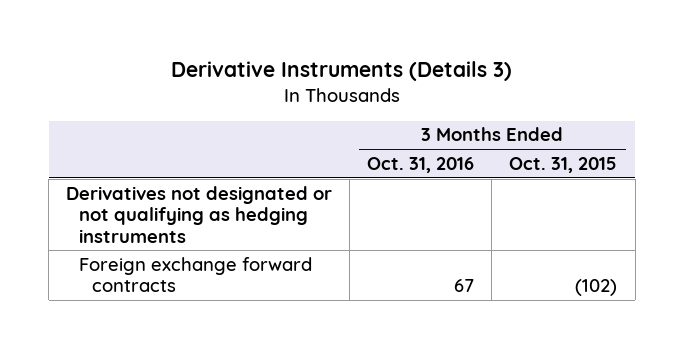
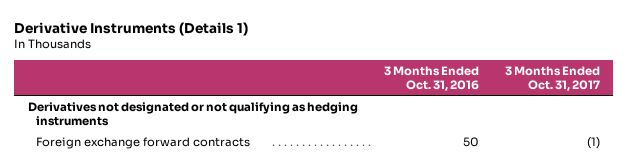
[170,61,512,82] Derivative Instruments (Details 3) -> [14,21,249,36] Derivative Instruments (Details 1)
[509,156,618,173] Oct. 31, 2015 -> none
none -> [504,65,600,92] 3 Months Ended Oct. 31, 2017
[454,279,475,293] 67 -> [462,136,479,147] 50

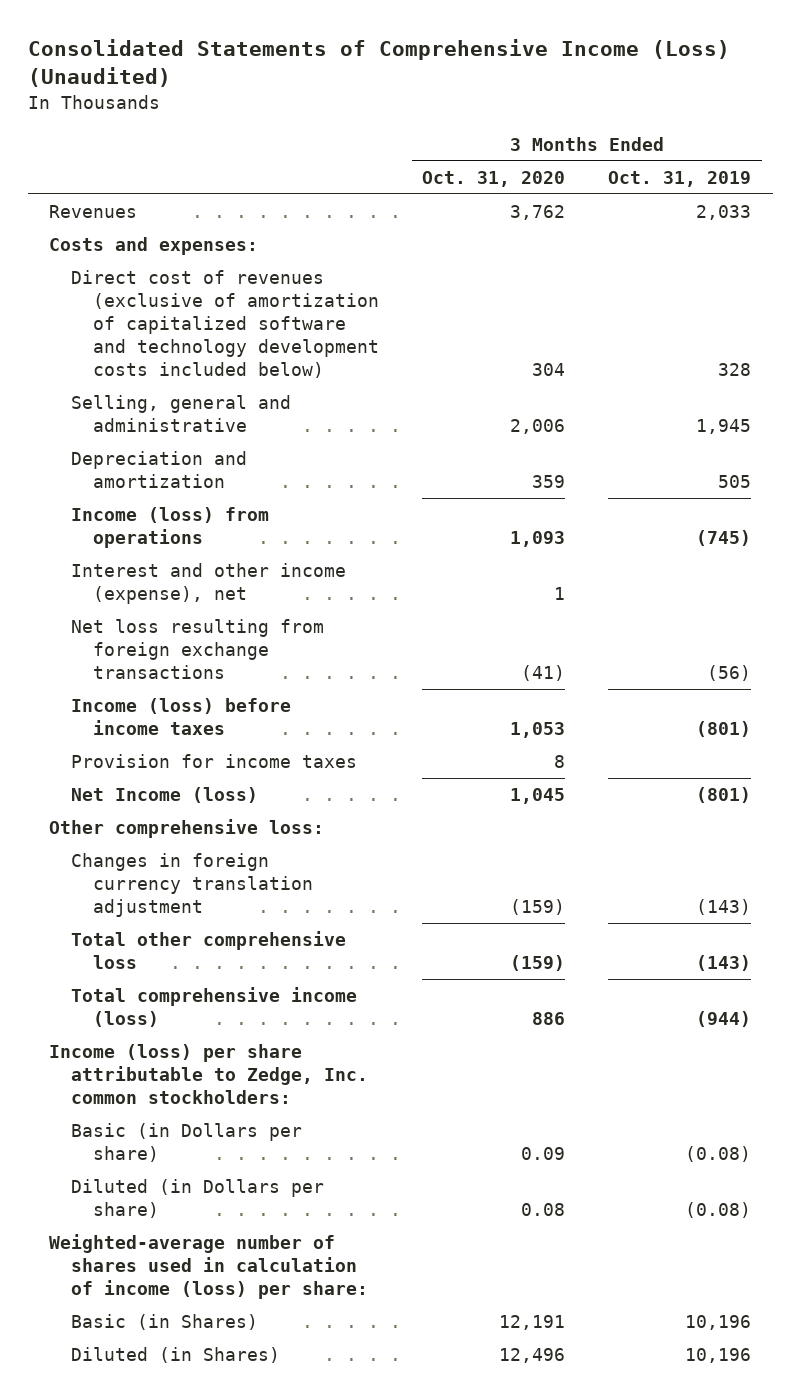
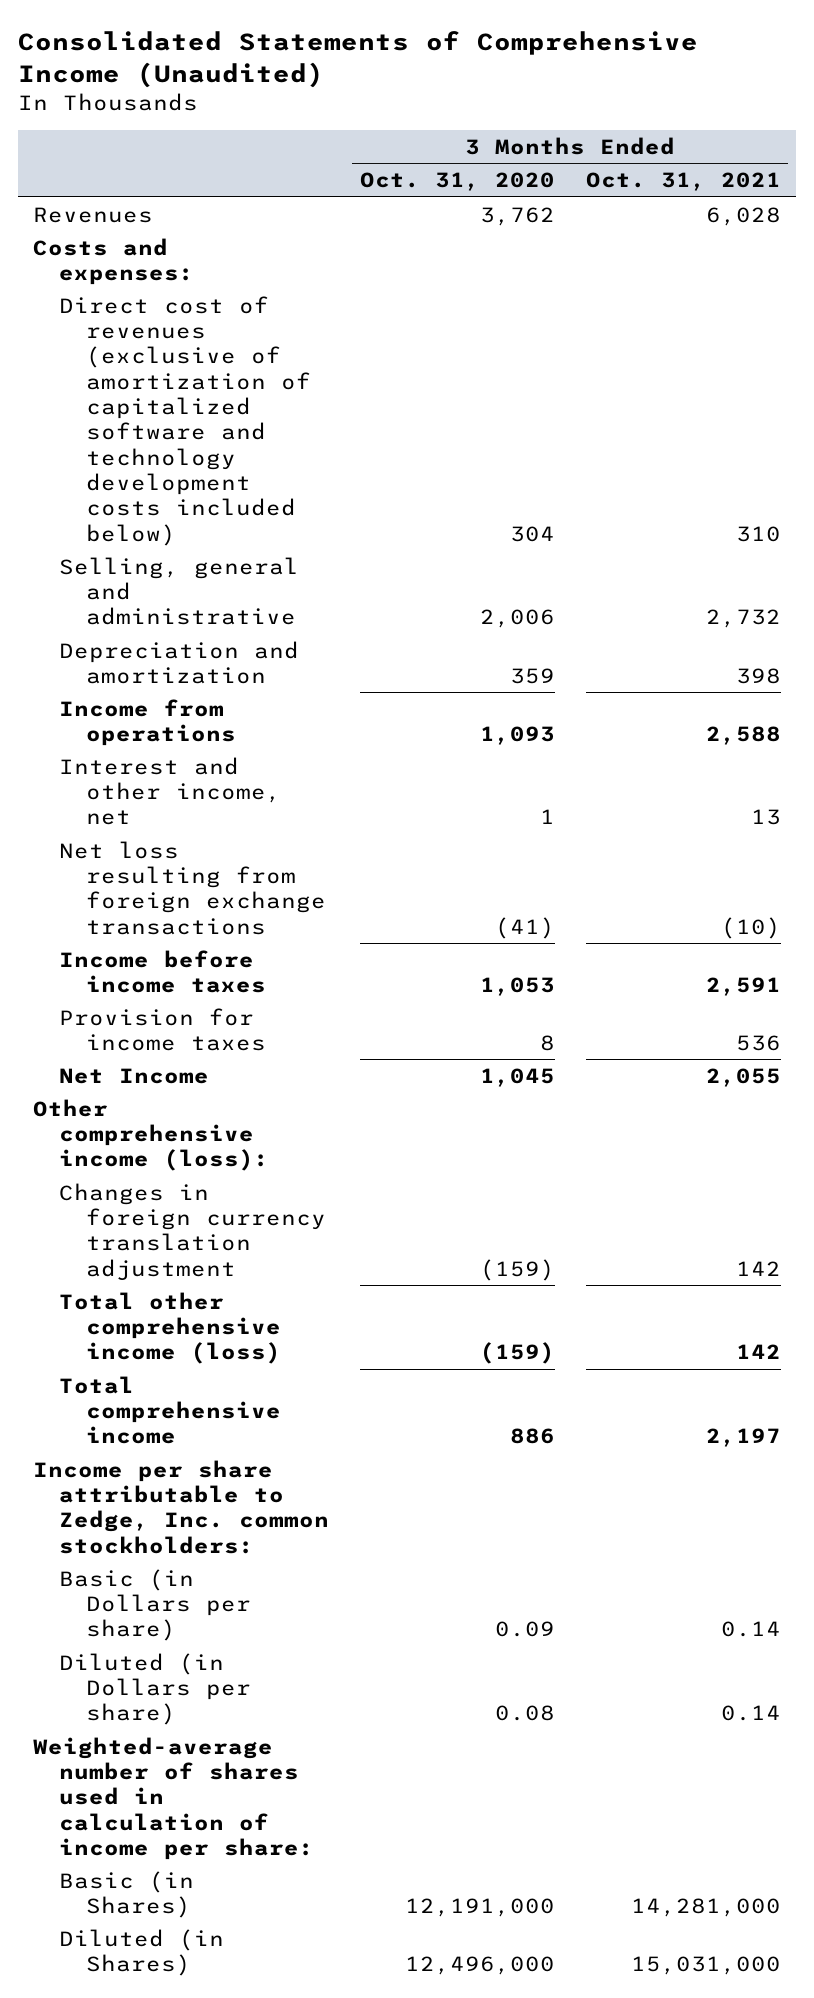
[27,39,730,88] Consolidated Statements of Comprehensive Income (Loss) (Unaudited) -> [17,30,698,88] Consolidated Statements of Comprehensive Income (Unaudited)
[608,170,752,187] Oct. 31, 2019 -> none
none -> [585,172,781,192] Oct. 31, 2021
[71,507,270,549] Income (loss) from operations -> [59,698,236,747] Income from operations
[71,563,347,605] Interest and other income (expense), net -> [59,756,281,826] Interest and other income, net
[71,698,292,736] Income (loss) before income taxes -> [59,949,266,994] Income before income taxes
[71,787,259,804] Net Income (loss) -> [59,1067,210,1084] Net Income
[49,819,325,839] Other comprehensive loss: -> [33,1098,270,1172] Other comprehensive income (loss):
[71,931,347,970] Total other comprehensive loss -> [59,1291,281,1365] Total other comprehensive income (loss)
[71,987,358,1028] Total comprehensive income (loss) -> [59,1375,281,1445] Total comprehensive income
[49,1044,369,1104] Income (loss) per share attributable to Zedge, Inc. common stockholders: -> [33,1459,330,1554] Income per share attributable to Zedge, Inc. common stockholders:
[49,1234,369,1299] Weighted-average number of shares used in calculation of income (loss) per share: -> [33,1736,315,1861] Weighted-average number of shares used in calculation of income per share:
[499,1315,566,1331] 12,191 -> [404,1898,555,1918] 12,191,000
[499,1348,566,1364] 12,496 -> [404,1956,555,1976] 12,496,000

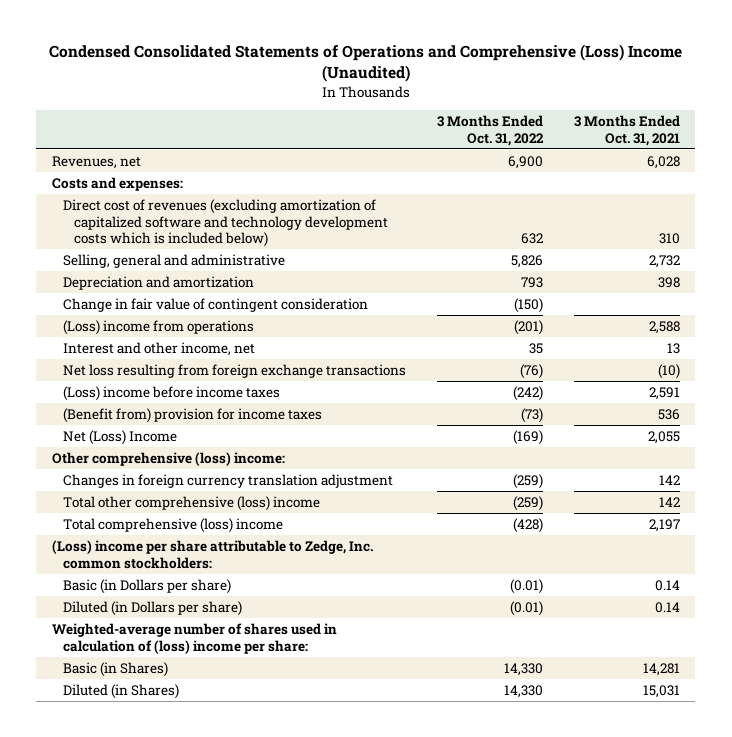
[17,30,698,88] Consolidated Statements of Comprehensive Income (Unaudited) -> [48,44,682,83] Condensed Consolidated Statements of Operations and Comprehensive (Loss) Income (Unaudited)
[359,172,555,192] Oct. 31, 2020 -> none
none -> [436,114,544,146] 3 Months Ended Oct. 31, 2022
[33,206,154,223] Revenues -> [51,155,141,169] Revenues, net
[59,295,311,546] Direct cost of revenues (exclusive of amortization of capitalized software and technology development costs included below) -> [63,198,389,248] Direct cost of revenues (excluding amortization of capitalized software and technology development costs which is included below)
none -> [63,297,369,312] Change in fair value of contingent consideration
[59,698,236,747] Income from operations -> [63,319,255,335] (Loss) income from operations
[59,949,266,994] Income before income taxes -> [63,385,281,401] (Loss) income before income taxes
[59,1007,266,1052] Provision for income taxes -> [63,407,323,423] (Benefit from) provision for income taxes
[59,1067,210,1084] Net Income -> [63,429,178,445] Net (Loss) Income
[33,1098,270,1172] Other comprehensive income (loss): -> [51,451,285,466] Other comprehensive (loss) income:
[59,1291,281,1365] Total other comprehensive income (loss) -> [63,495,321,511] Total other comprehensive (loss) income
[59,1375,281,1445] Total comprehensive income -> [63,517,284,533] Total comprehensive (loss) income
[33,1459,330,1554] Income per share attributable to Zedge, Inc. common stockholders: -> [51,539,373,569] (Loss) income per share attributable to Zedge, Inc. common stockholders:
[33,1736,315,1861] Weighted-average number of shares used in calculation of income per share: -> [51,622,337,654] Weighted-average number of shares used in calculation of (loss) income per share:
[630,1898,781,1918] 14,281,000 -> [642,662,680,676] 14,281
[630,1956,781,1976] 15,031,000 -> [642,684,680,698] 15,031

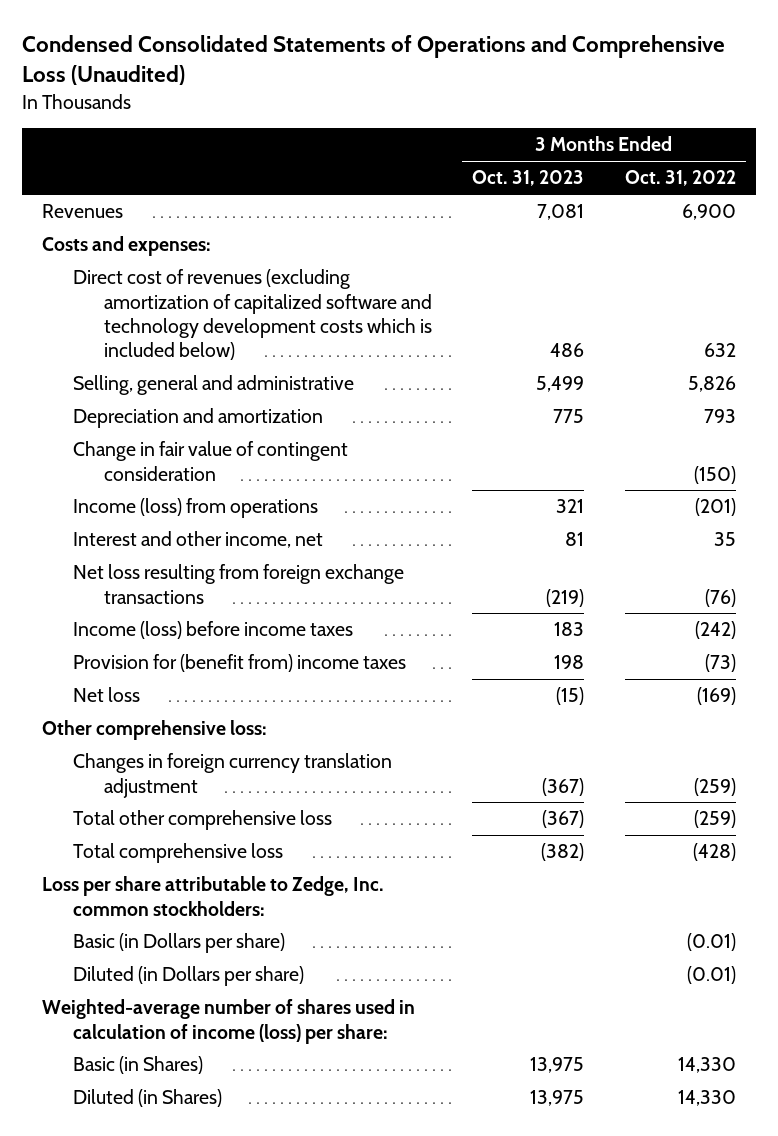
[48,44,682,83] Condensed Consolidated Statements of Operations and Comprehensive (Loss) Income (Unaudited) -> [21,35,725,86] Condensed Consolidated Statements of Operations and Comprehensive Loss (Unaudited)
[573,114,680,146] 3 Months Ended Oct. 31, 2021 -> none
none -> [472,170,585,187] Oct. 31, 2023
[51,155,141,169] Revenues, net -> [42,204,124,219] Revenues
[63,319,255,335] (Loss) income from operations -> [72,498,318,519] Income (loss) from operations
[63,385,281,401] (Loss) income before income taxes -> [72,621,353,640] Income (loss) before income taxes
[63,407,323,423] (Benefit from) provision for income taxes -> [72,654,406,673] Provision for (benefit from) income taxes
[63,429,178,445] Net (Loss) Income -> [72,687,140,703] Net loss
[51,451,285,466] Other comprehensive (loss) income: -> [42,720,268,741] Other comprehensive loss:
[63,495,321,511] Total other comprehensive (loss) income -> [72,810,332,831] Total other comprehensive loss
[63,517,284,533] Total comprehensive (loss) income -> [72,843,283,864] Total comprehensive loss
[51,539,373,569] (Loss) income per share attributable to Zedge, Inc. common stockholders: -> [42,876,385,916] Loss per share attributable to Zedge, Inc. common stockholders:
[51,622,337,654] Weighted-average number of shares used in calculation of (loss) income per share: -> [42,999,416,1044] Weighted-average number of shares used in calculation of income (loss) per share:

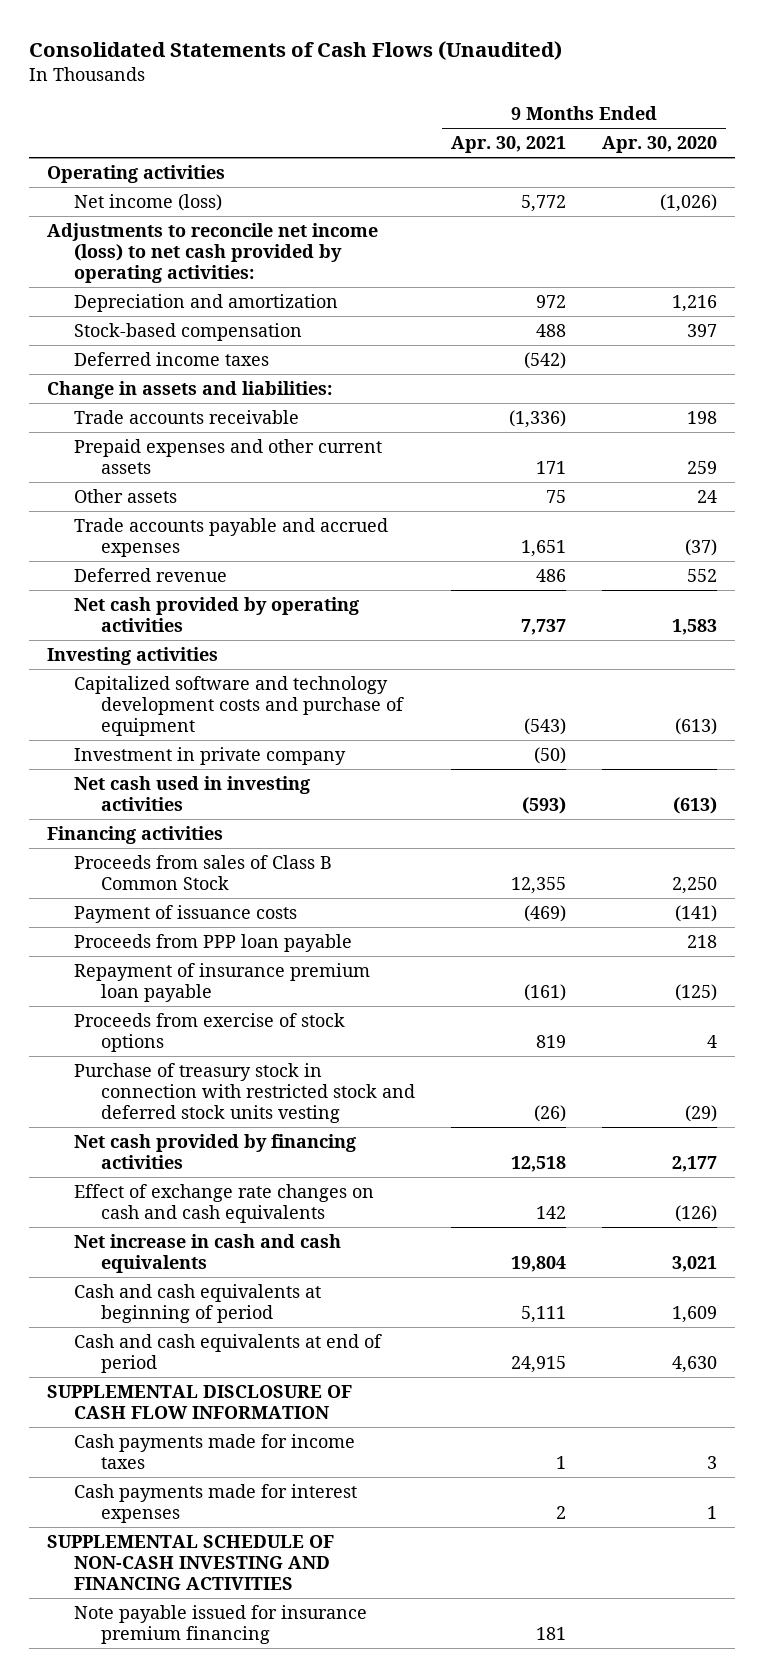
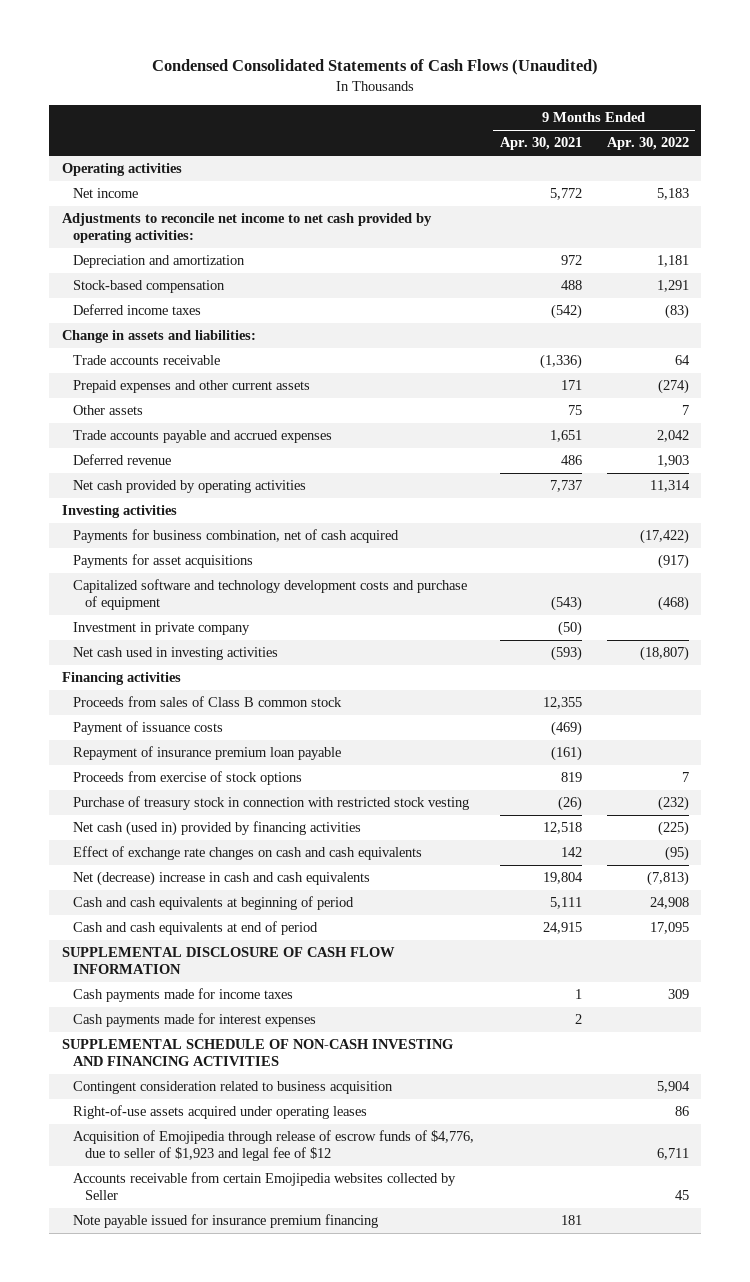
[28,40,562,60] Consolidated Statements of Cash Flows (Unaudited) -> [152,59,599,76] Condensed Consolidated Statements of Cash Flows (Unaudited)
[602,135,718,153] Apr. 30, 2020 -> none
none -> [606,137,689,151] Apr. 30, 2022
[74,193,223,211] Net income (loss) -> [73,188,139,199] Net income
[46,222,378,283] Adjustments to reconcile net income (loss) to net cash provided by operating activities: -> [61,213,432,243] Adjustments to reconcile net income to net cash provided by operating activities:
none -> [73,529,400,544] Payments for business combination, net of cash acquired
none -> [73,554,254,569] Payments for asset acquisitions
[74,854,333,890] Proceeds from sales of Class B Common Stock -> [73,696,343,708] Proceeds from sales of Class B common stock
[74,933,353,952] Proceeds from PPP loan payable -> none
[74,1062,416,1123] Purchase of treasury stock in connection with restricted stock and deferred stock units vesting -> [73,796,470,811] Purchase of treasury stock in connection with restricted stock vesting
[74,1133,357,1169] Net cash provided by financing activities -> [73,821,362,837] Net cash (used in) provided by financing activities
[74,1233,342,1273] Net increase in cash and cash equivalents -> [73,871,371,887] Net (decrease) increase in cash and cash equivalents
none -> [73,1081,394,1095] Contingent consideration related to business acquisition
none -> [73,1105,368,1120] Right-of-use assets acquired under operating leases
none -> [73,1130,475,1161] Acquisition of Emojipedia through release of escrow funds of $4,776, due to seller of $1,923 and legal fee of $12
none -> [73,1172,457,1200] Accounts receivable from certain Emojipedia websites collected by Seller

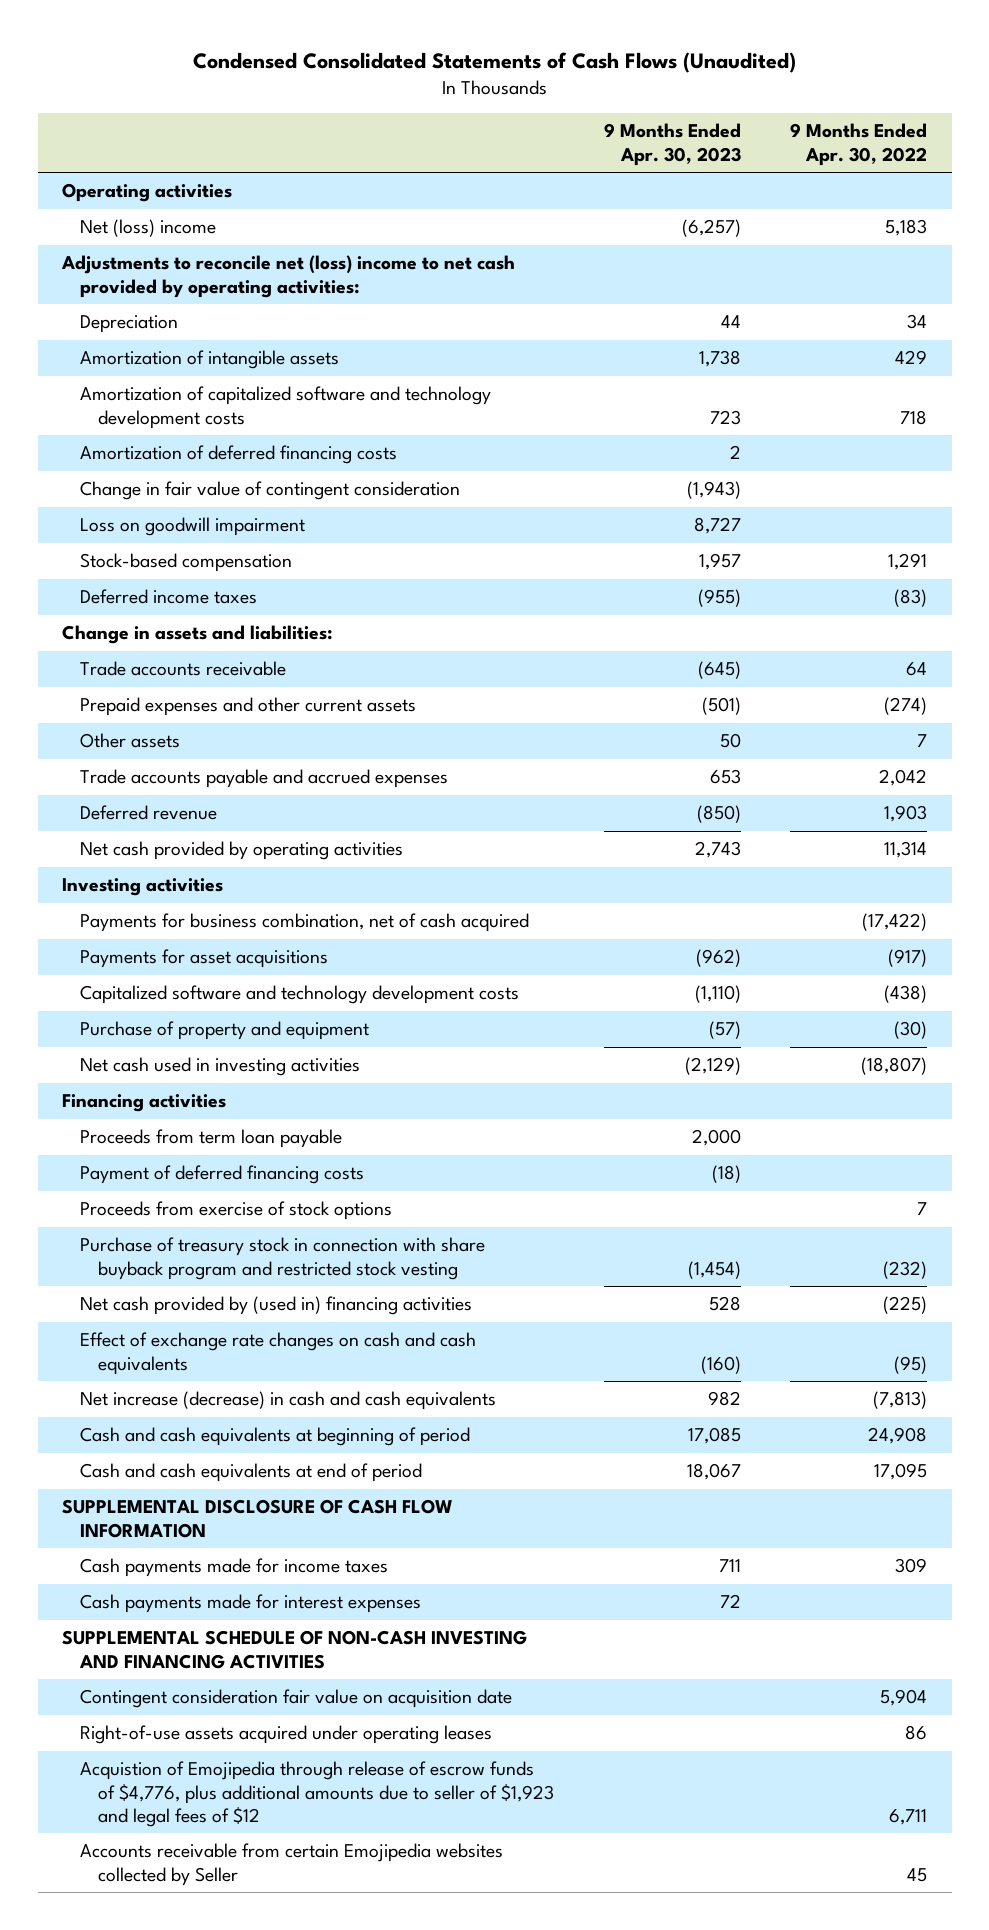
[499,137,582,151] Apr. 30, 2021 -> none
none -> [603,123,741,166] 9 Months Ended Apr. 30, 2023
[73,188,139,199] Net income -> [80,219,217,238] Net (loss) income
[61,213,432,243] Adjustments to reconcile net income to net cash provided by operating activities: -> [61,255,516,298] Adjustments to reconcile net (loss) income to net cash provided by operating activities:
none -> [80,315,179,334] Depreciation
none -> [80,350,340,370] Amortization of intangible assets
[73,255,246,269] Depreciation and amortization -> [80,386,492,429] Amortization of capitalized software and technology development costs
[656,255,689,268] 1,181 -> [900,409,928,425] 718
none -> [80,445,398,465] Amortization of deferred financing costs
none -> [80,481,461,501] Change in fair value of contingent consideration
none -> [80,517,306,537] Loss on goodwill impairment
[73,622,251,636] Investment in private company -> none
[73,579,468,610] Capitalized software and technology development costs and purchase of equipment -> [80,985,520,1005] Capitalized software and technology development costs
[657,595,689,611] (468) -> [884,985,928,1004] (438)
none -> [80,1021,370,1041] Purchase of property and equipment
[73,696,343,708] Proceeds from sales of Class B common stock -> none
[73,746,342,761] Repayment of insurance premium loan payable -> none
none -> [80,1129,343,1149] Proceeds from term loan payable
[73,721,224,736] Payment of issuance costs -> [80,1165,365,1185] Payment of deferred financing costs
[73,796,470,811] Purchase of treasury stock in connection with restricted stock vesting -> [80,1237,486,1280] Purchase of treasury stock in connection with share buyback program and restricted stock vesting
[73,821,362,837] Net cash (used in) provided by financing activities -> [80,1296,473,1316] Net cash provided by (used in) financing activities
[73,871,371,887] Net (decrease) increase in cash and cash equivalents -> [80,1391,497,1411] Net increase (decrease) in cash and cash equivalents
[73,1081,394,1095] Contingent consideration related to business acquisition -> [80,1689,513,1709] Contingent consideration fair value on acquisition date
[73,1130,475,1161] Acquisition of Emojipedia through release of escrow funds of $4,776, due to seller of $1,923 and legal fee of $12 -> [80,1761,555,1827] Acquistion of Emojipedia through release of escrow funds of $4,776, plus additional amounts due to seller of $1,923 and legal fees of $12
[73,1214,379,1229] Note payable issued for insurance premium financing -> none

